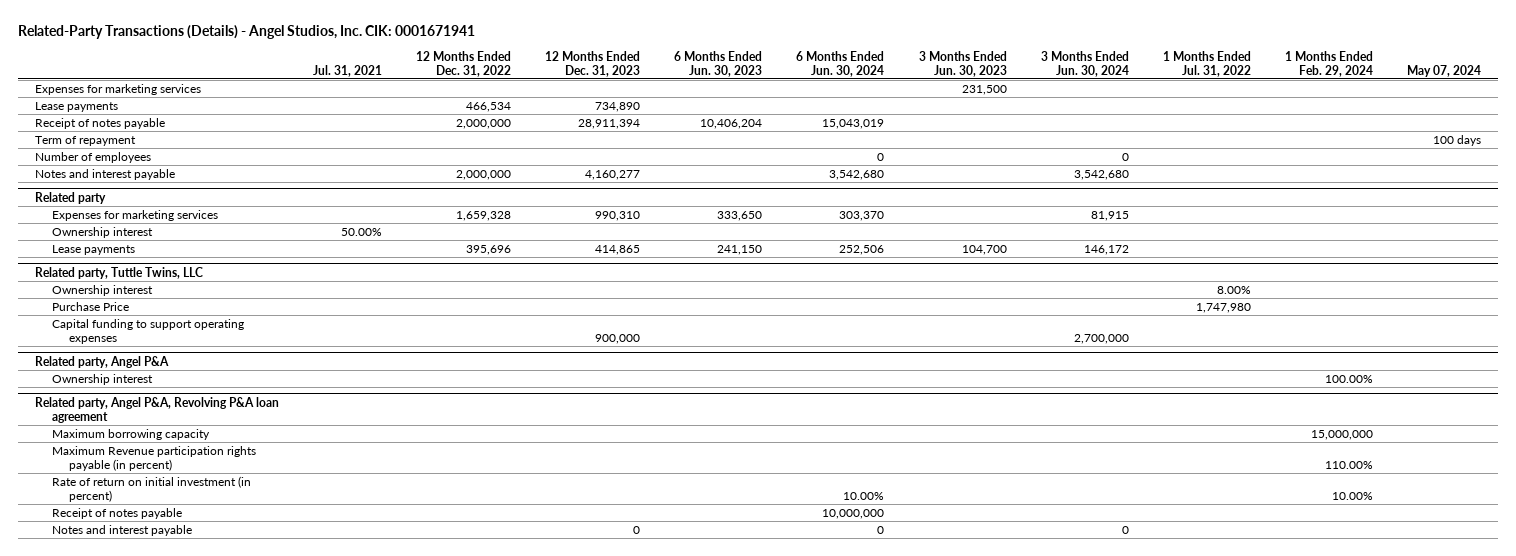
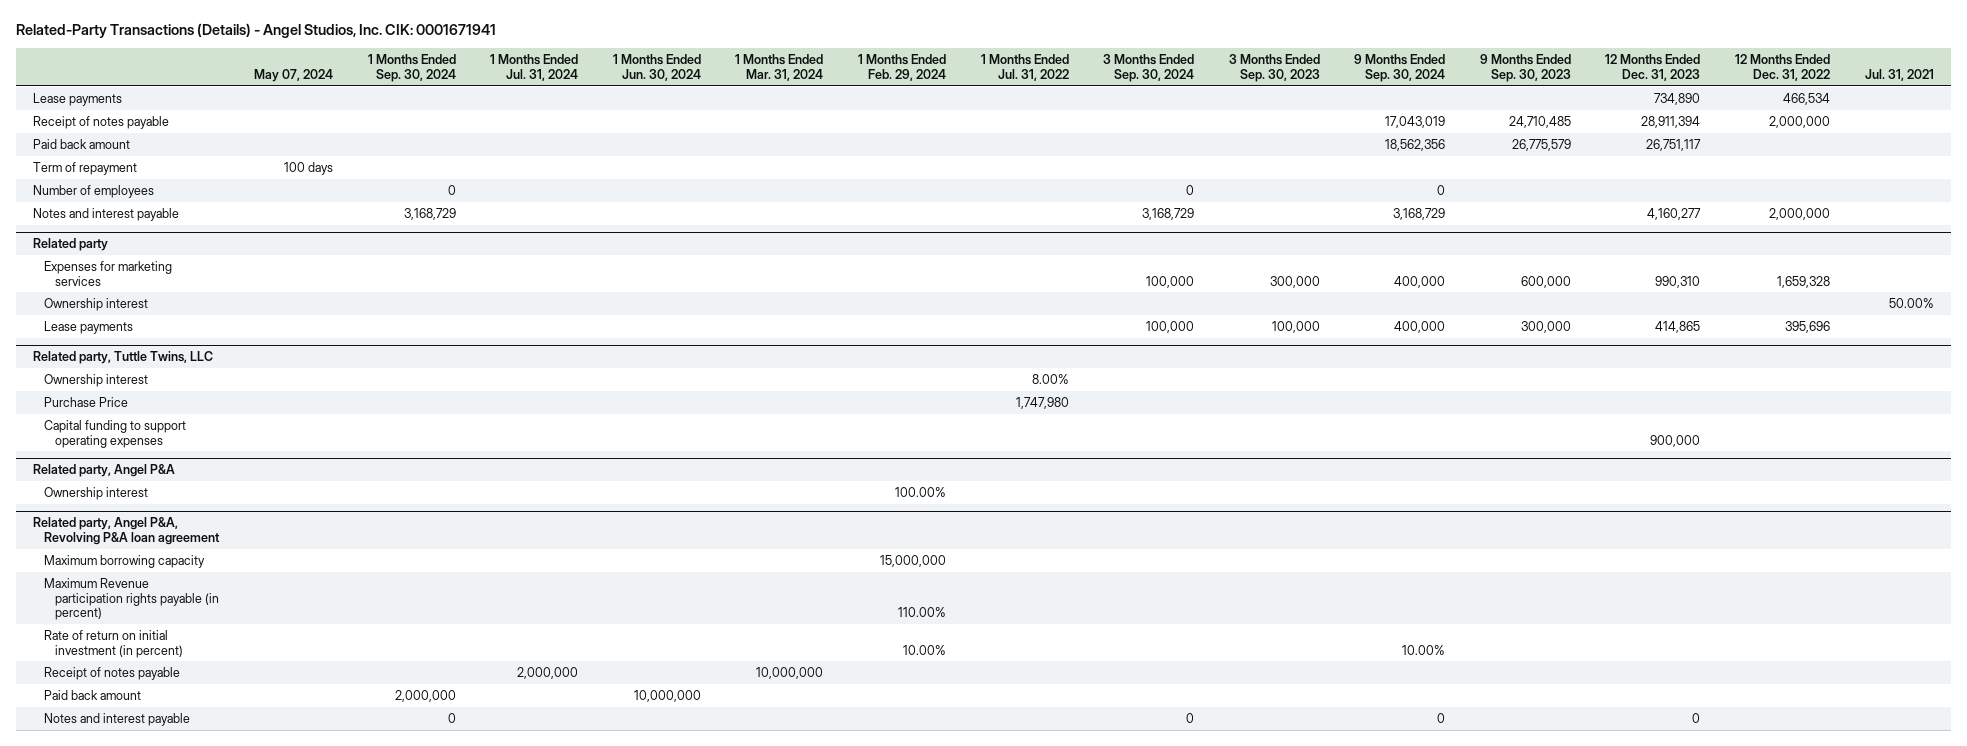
[674,50,763,77] 6 Months Ended Jun. 30, 2023 -> none
[796,50,885,77] 6 Months Ended Jun. 30, 2024 -> none
[918,50,1007,77] 3 Months Ended Jun. 30, 2023 -> none
[1040,50,1129,77] 3 Months Ended Jun. 30, 2024 -> none
none -> [367,54,456,82] 1 Months Ended Sep. 30, 2024
none -> [490,54,579,81] 1 Months Ended Jul. 31, 2024
none -> [612,54,701,81] 1 Months Ended Jun. 30, 2024
none -> [735,54,824,81] 1 Months Ended Mar. 31, 2024
none -> [1103,54,1195,82] 3 Months Ended Sep. 30, 2024
none -> [1228,54,1320,82] 3 Months Ended Sep. 30, 2023
none -> [1354,54,1446,82] 9 Months Ended Sep. 30, 2024
none -> [1479,54,1571,82] 9 Months Ended Sep. 30, 2023
[34,83,201,95] Expenses for marketing services -> none
none -> [33,139,131,150] Paid back amount
none -> [44,690,142,701] Paid back amount

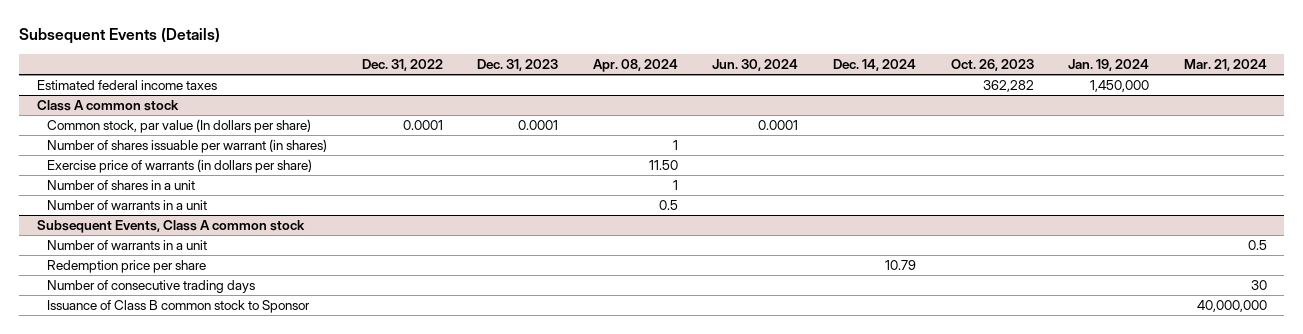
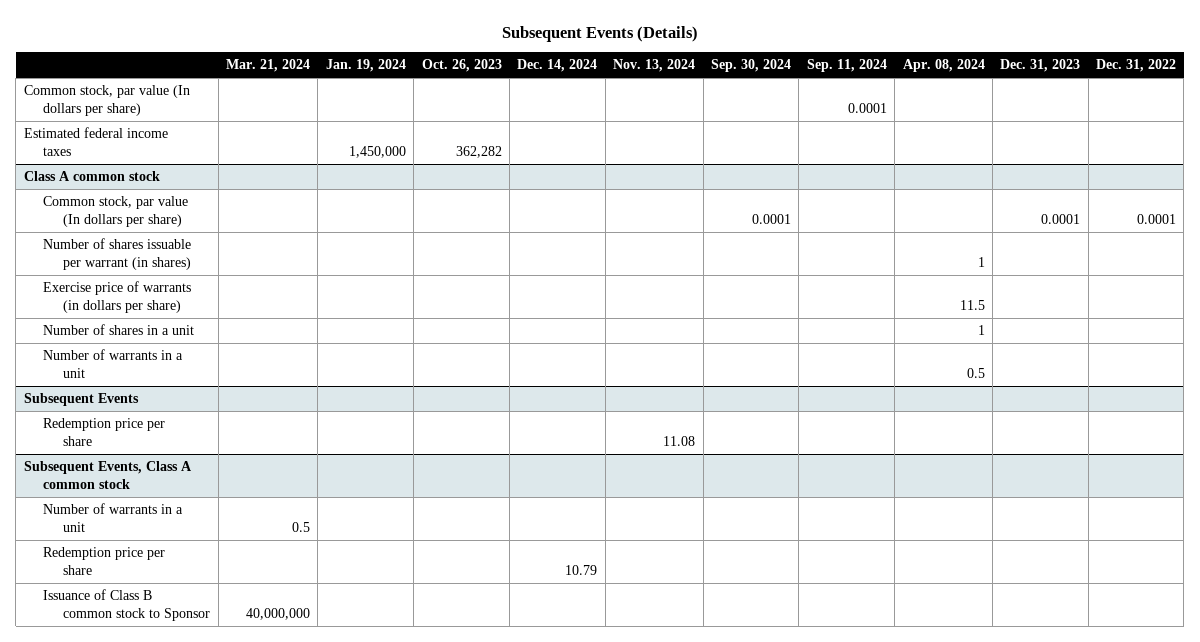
[712,59,799,72] Jun. 30, 2024 -> none
none -> [613,59,696,73] Nov. 13, 2024
none -> [710,59,791,73] Sep. 30, 2024
none -> [806,59,887,73] Sep. 11, 2024
none -> [23,85,190,117] Common stock, par value (In dollars per share)
[648,160,678,171] 11.50 -> [959,300,985,311] 11.5
none -> [23,393,139,407] Subsequent Events
none -> [43,418,166,447] Redemption price per share
[47,280,256,294] Number of consecutive trading days -> none

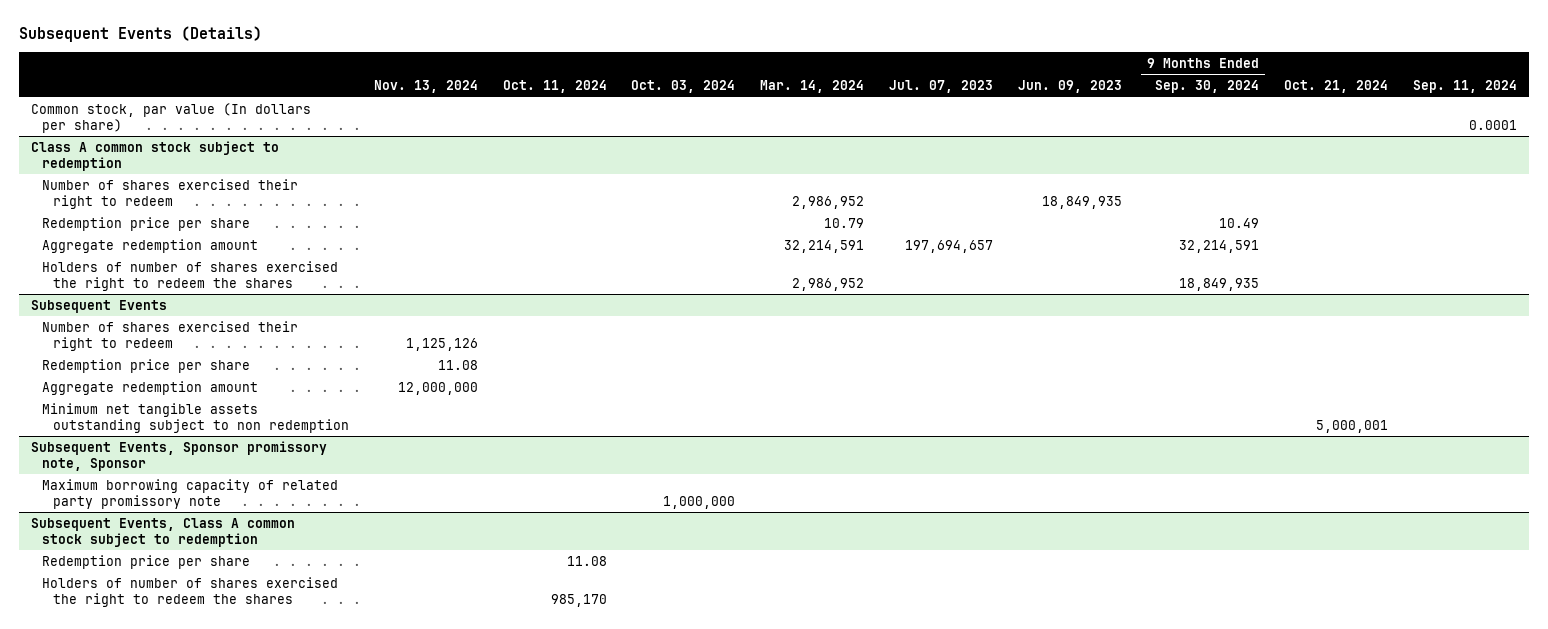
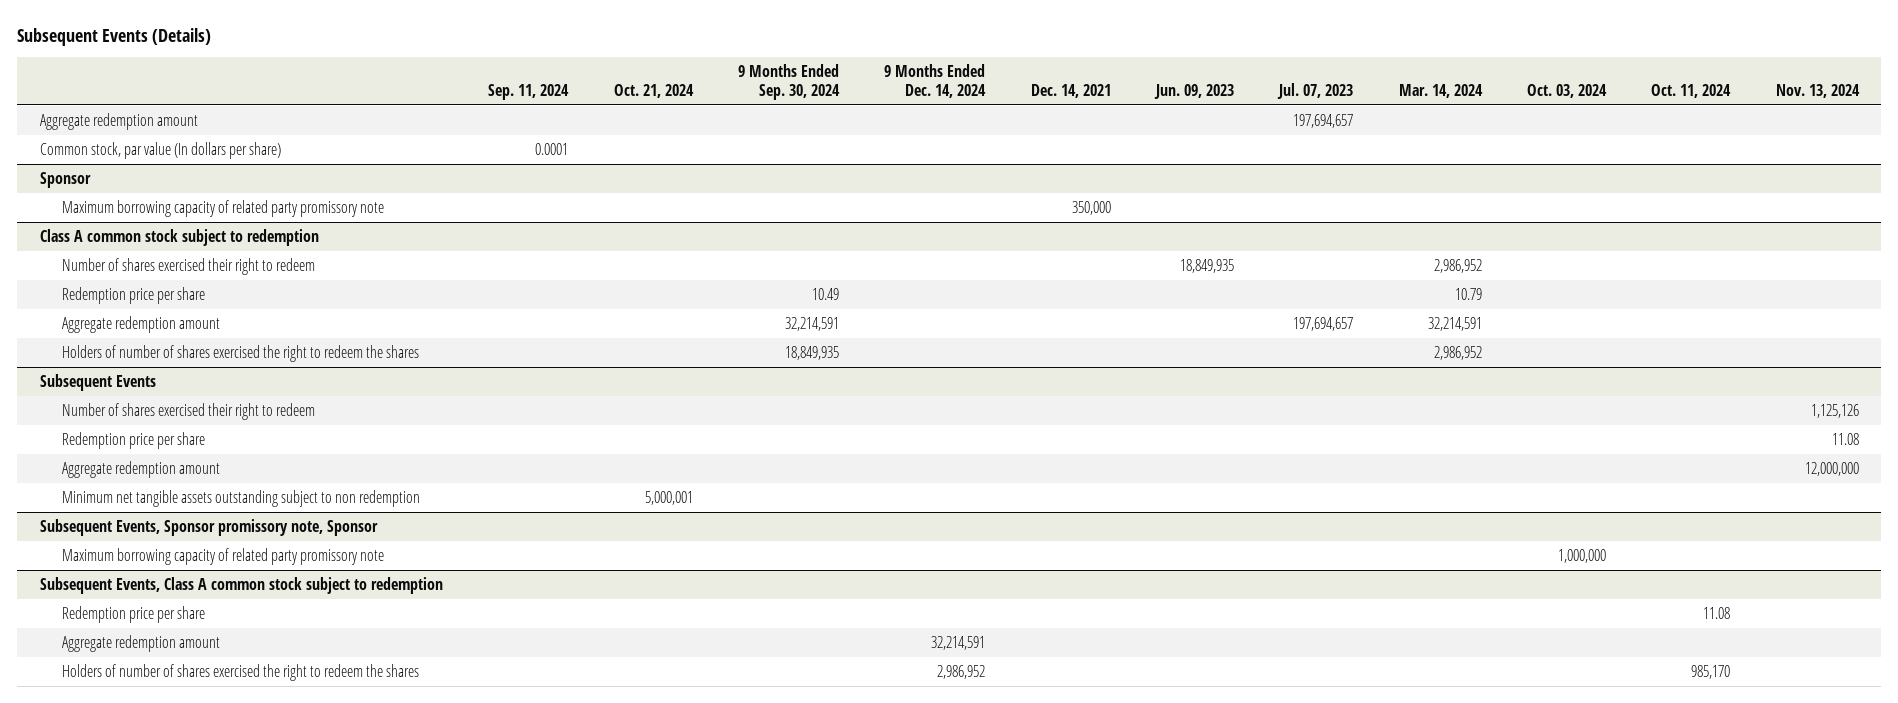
none -> [884,64,987,98] 9 Months Ended Dec. 14, 2024
none -> [1030,83,1111,98] Dec. 14, 2021
none -> [39,113,198,131] Aggregate redemption amount
none -> [39,172,91,189] Sponsor
none -> [62,200,385,218] Maximum borrowing capacity of related party promissory note
none -> [62,635,221,653] Aggregate redemption amount

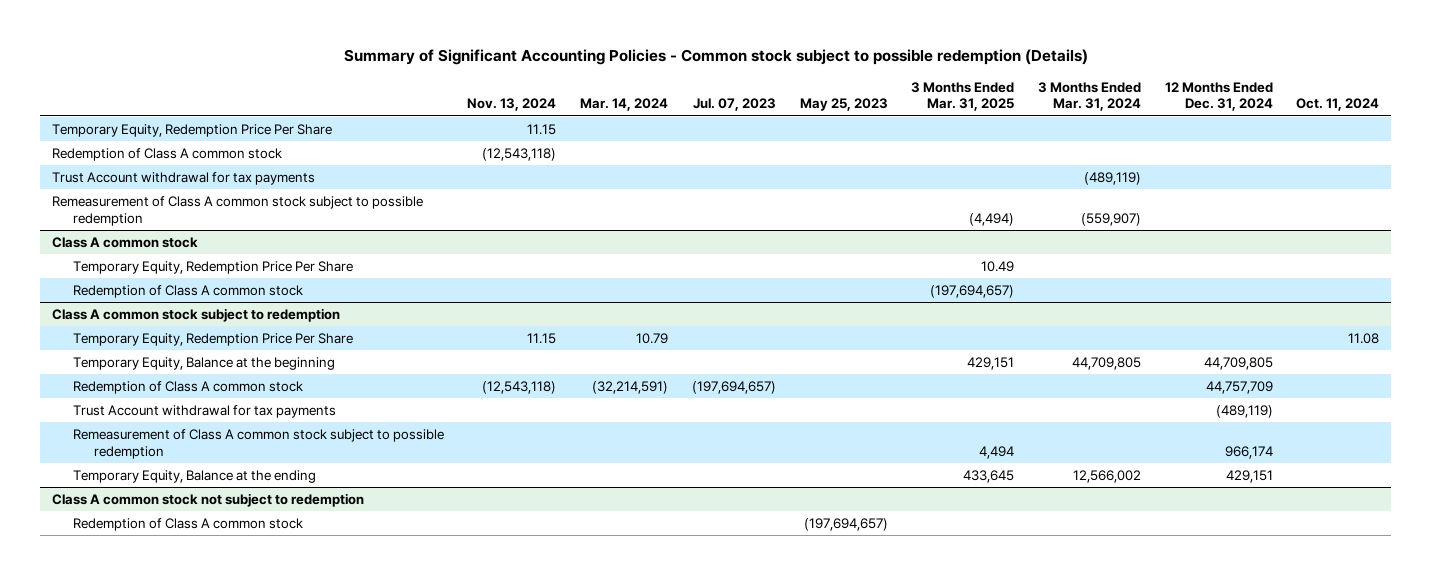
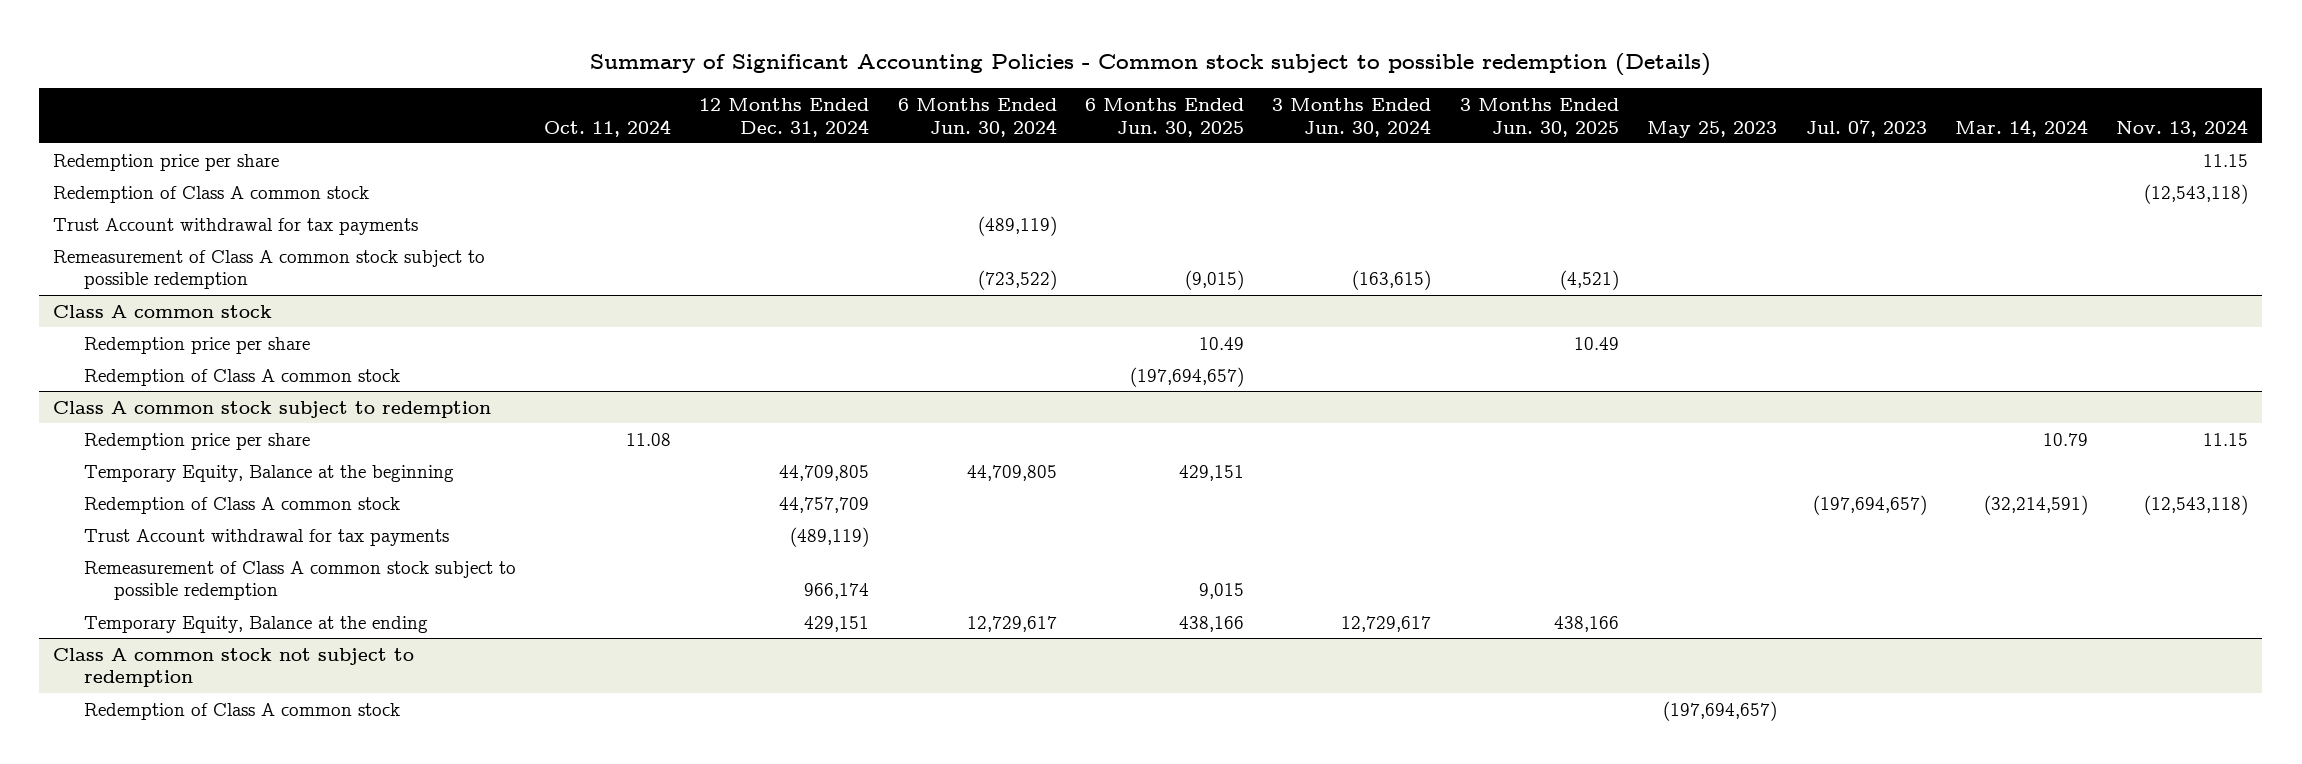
[911,81,1015,112] 3 Months Ended Mar. 31, 2025 -> none
[1037,81,1141,112] 3 Months Ended Mar. 31, 2024 -> none
none -> [897,97,1057,137] 6 Months Ended Jun. 30, 2024
none -> [1085,97,1245,137] 6 Months Ended Jun. 30, 2025
none -> [1272,97,1432,137] 3 Months Ended Jun. 30, 2024
none -> [1459,97,1619,137] 3 Months Ended Jun. 30, 2025
[51,123,332,137] Temporary Equity, Redemption Price Per Share -> [53,153,280,171] Redemption price per share
[72,260,353,274] Temporary Equity, Redemption Price Per Share -> [83,336,310,354] Redemption price per share
[72,332,353,346] Temporary Equity, Redemption Price Per Share -> [83,432,310,450] Redemption price per share

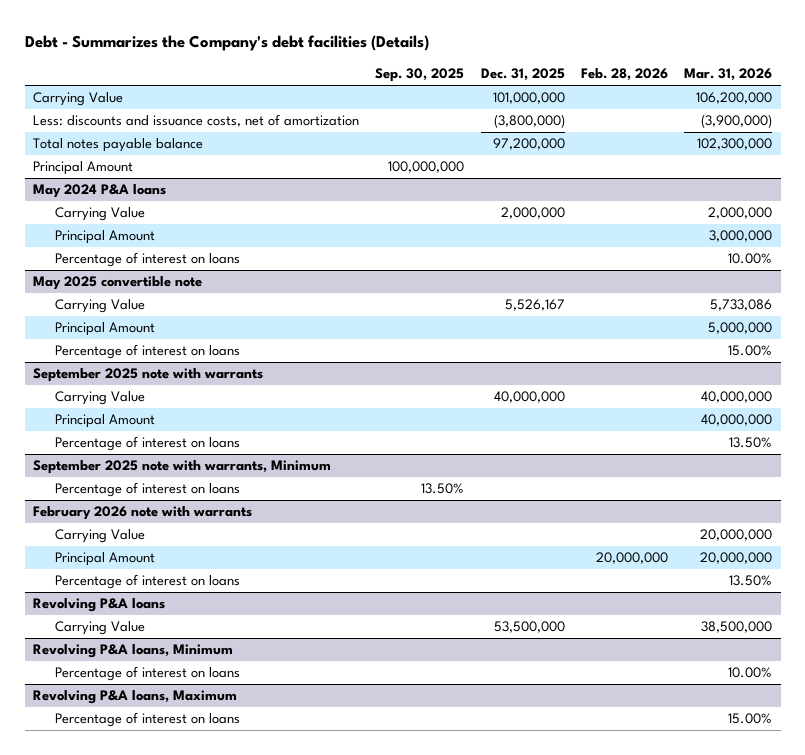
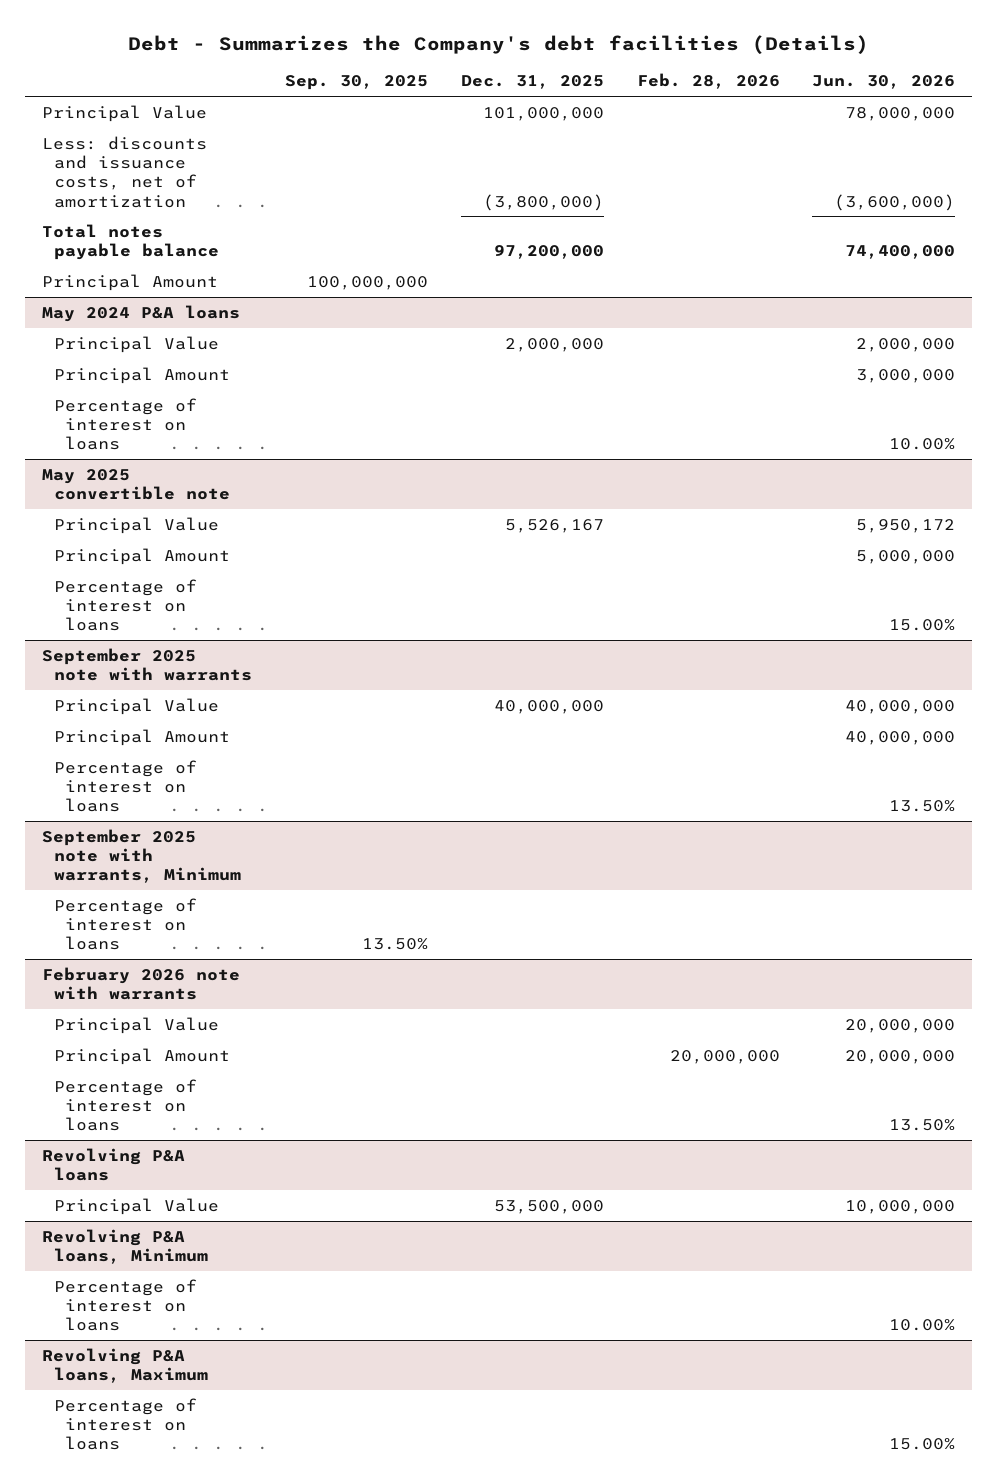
[684,68,773,82] Mar. 31, 2026 -> none
none -> [812,75,956,90] Jun. 30, 2026
[32,92,123,107] Carrying Value -> [41,104,207,122] Principal Value
[54,207,145,222] Carrying Value -> [53,335,219,353] Principal Value
[54,299,145,314] Carrying Value -> [53,516,219,534] Principal Value
[54,391,145,406] Carrying Value -> [53,697,219,715] Principal Value
[54,529,145,544] Carrying Value -> [53,1016,219,1034] Principal Value
[54,621,145,636] Carrying Value -> [53,1197,219,1215] Principal Value

